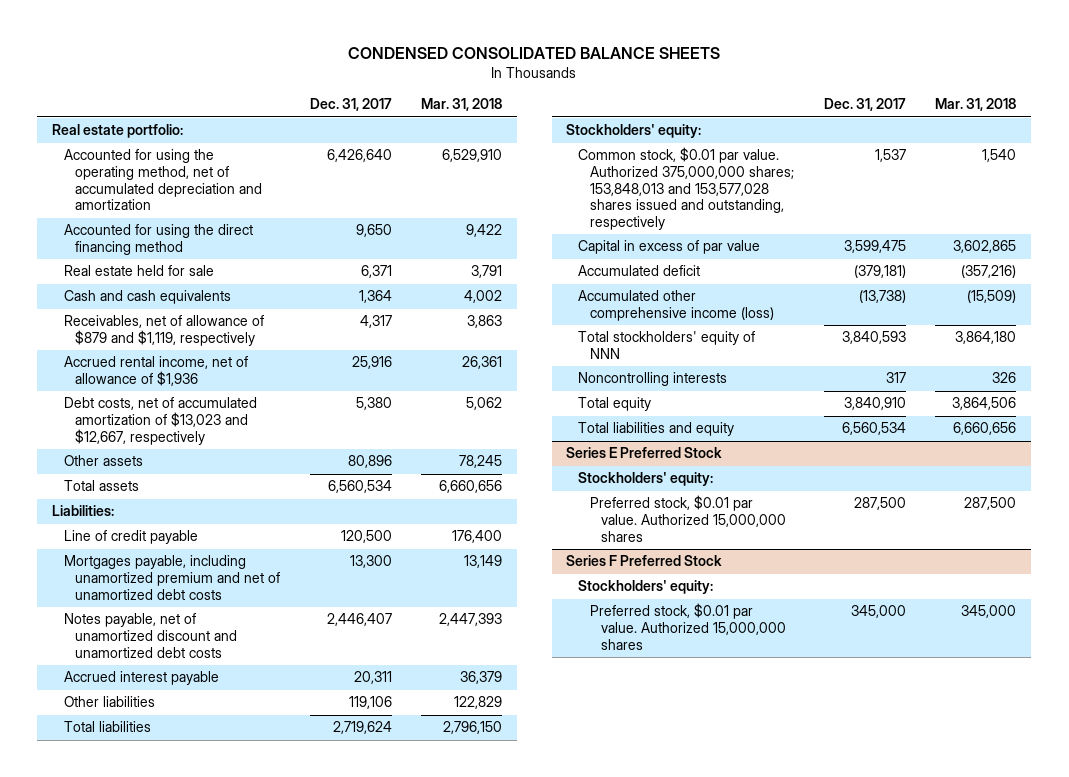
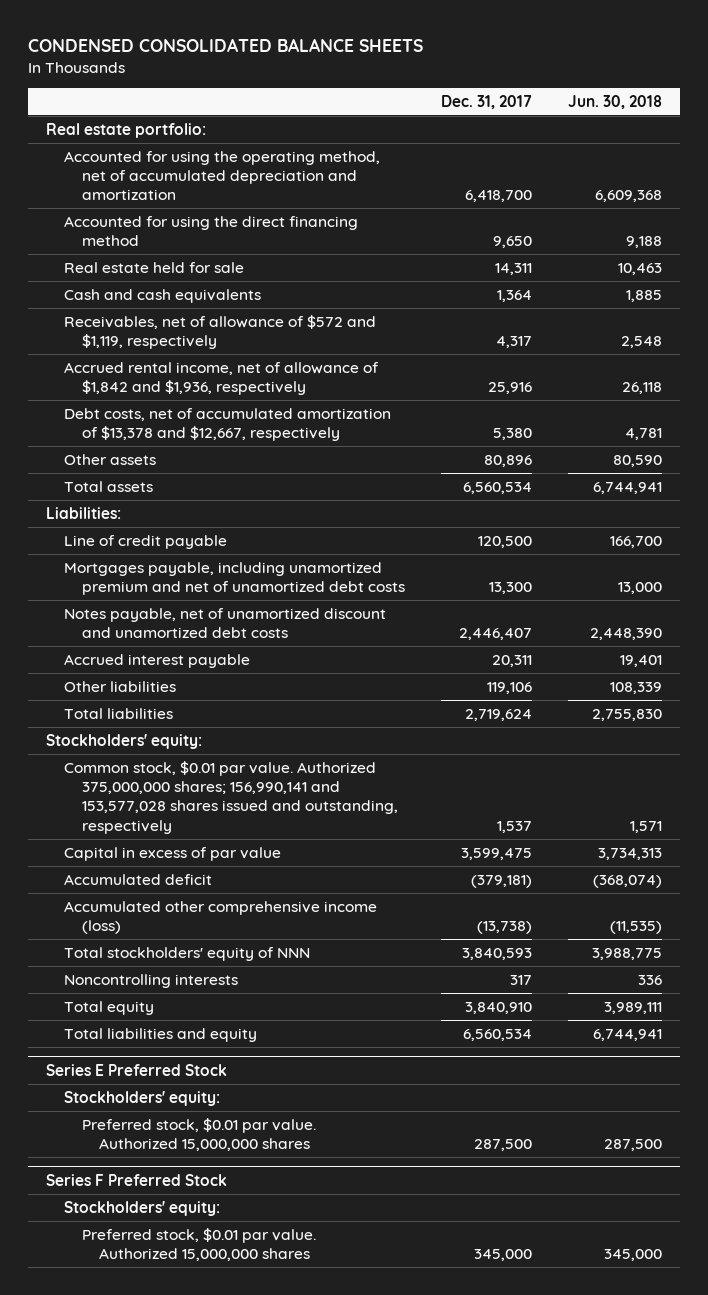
[421,98,503,112] Mar. 31, 2018 -> none
none -> [567,94,662,109] Jun. 30, 2018
[326,149,392,163] 6,426,640 -> [464,190,532,203] 6,418,700
[360,265,392,279] 6,371 -> [494,262,532,275] 14,311
[63,315,264,347] Receivables, net of allowance of $879 and $1,119, respectively -> [63,314,376,350] Receivables, net of allowance of $572 and $1,119, respectively
[63,356,248,387] Accrued rental income, net of allowance of $1,936 -> [63,361,379,396] Accrued rental income, net of allowance of $1,842 and $1,936, respectively
[63,397,257,445] Debt costs, net of accumulated amortization of $13,023 and $12,667, respectively -> [63,407,391,442] Debt costs, net of accumulated amortization of $13,378 and $12,667, respectively
[578,147,794,231] Common stock, $0.01 par value. Authorized 375,000,000 shares; 153,848,013 and 153,577,028 shares issued and outstanding, respectively -> [63,760,398,834] Common stock, $0.01 par value. Authorized 375,000,000 shares; 156,990,141 and 153,577,028 shares issued and outstanding, respectively

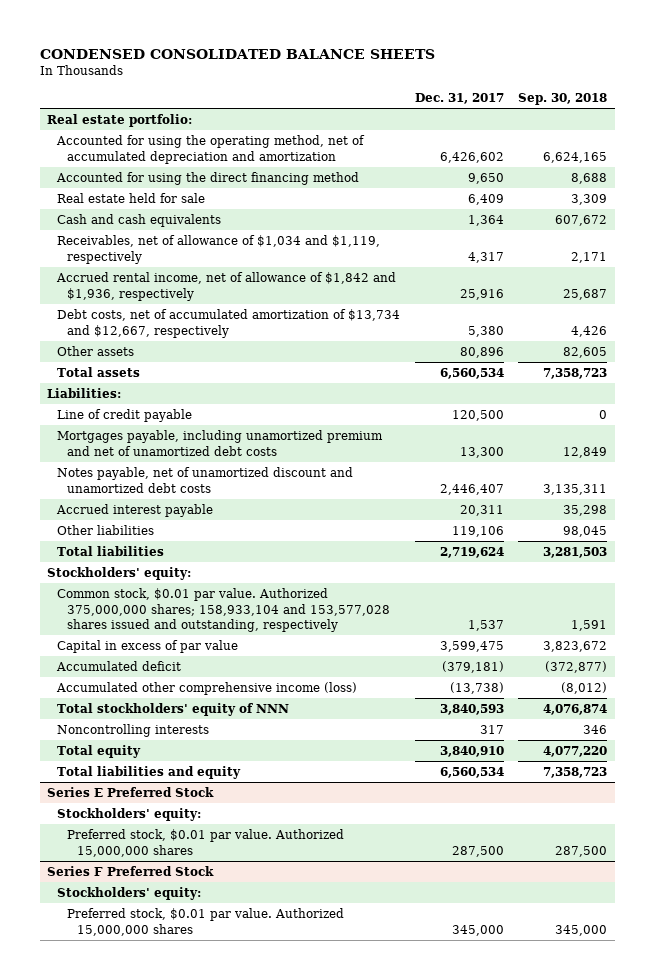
[567,94,662,109] Jun. 30, 2018 -> none
none -> [518,93,608,106] Sep. 30, 2018
[464,190,532,203] 6,418,700 -> [439,151,504,163] 6,426,602
[494,262,532,275] 14,311 -> [467,193,504,205] 6,409
[63,314,376,350] Receivables, net of allowance of $572 and $1,119, respectively -> [56,234,380,264] Receivables, net of allowance of $1,034 and $1,119, respectively
[63,407,391,442] Debt costs, net of accumulated amortization of $13,378 and $12,667, respectively -> [56,308,400,338] Debt costs, net of accumulated amortization of $13,734 and $12,667, respectively
[63,760,398,834] Common stock, $0.01 par value. Authorized 375,000,000 shares; 156,990,141 and 153,577,028 shares issued and outstanding, respectively -> [56,587,390,633] Common stock, $0.01 par value. Authorized 375,000,000 shares; 158,933,104 and 153,577,028 shares issued and outstanding, respectively

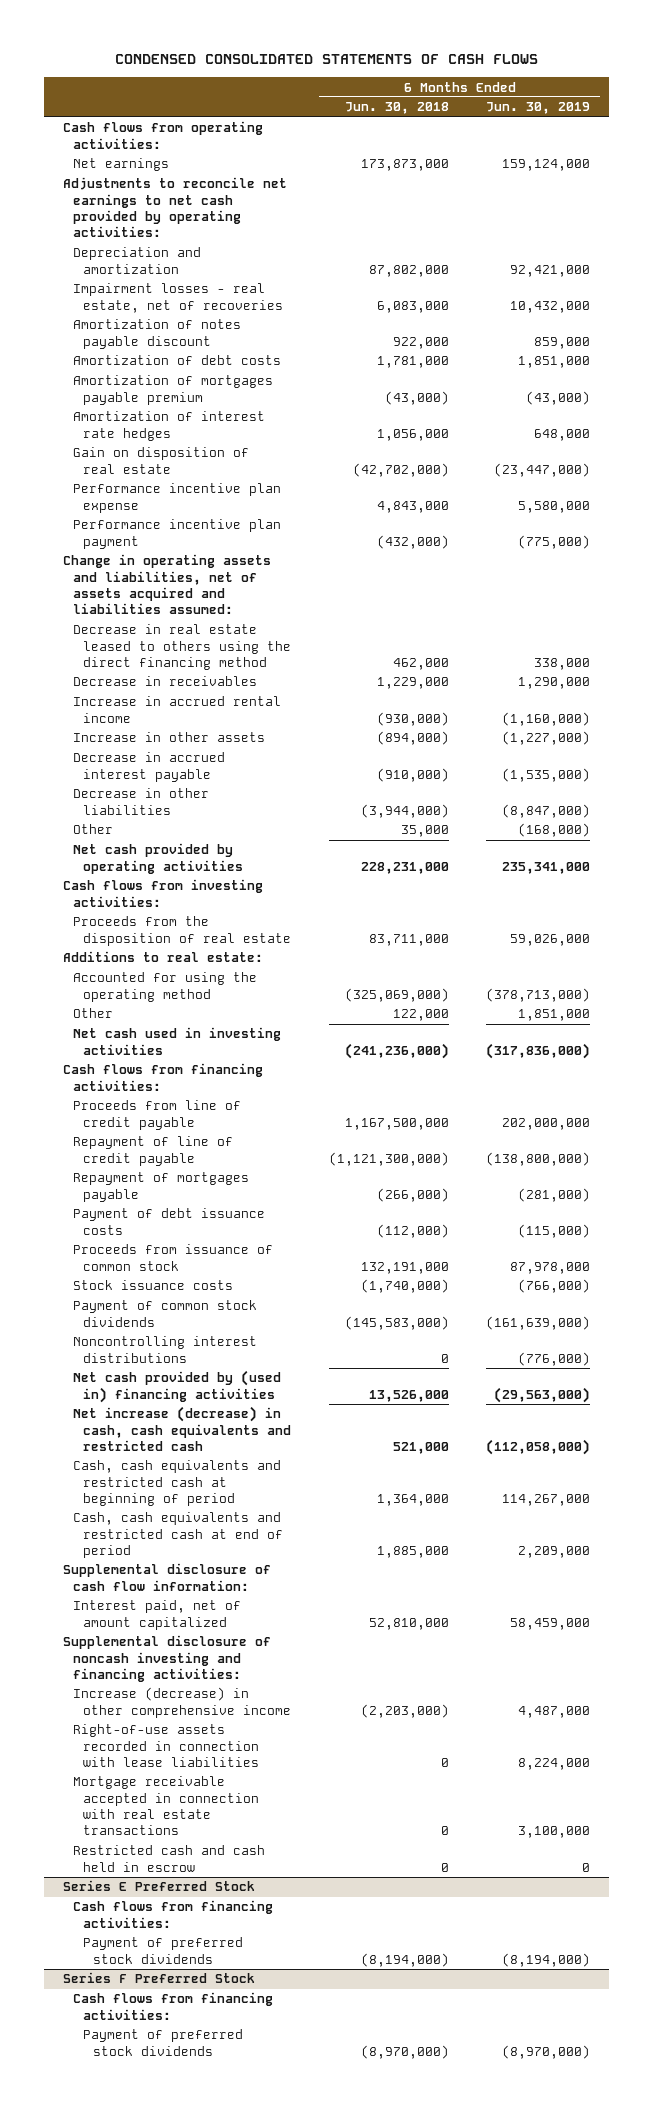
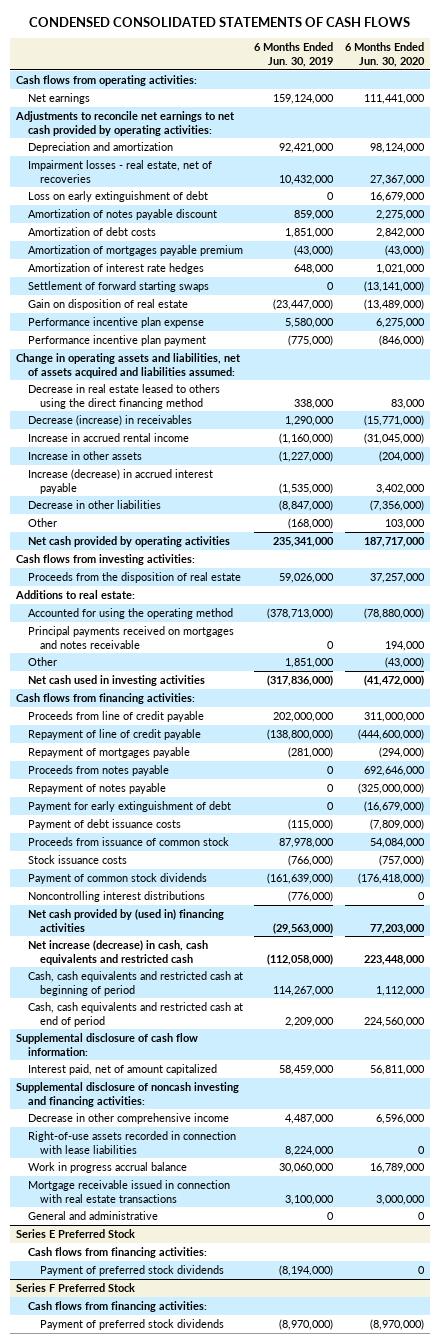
[344,102,449,115] Jun. 30, 2018 -> none
none -> [344,42,425,68] 6 Months Ended Jun. 30, 2020
none -> [27,190,208,202] Loss on early extinguishment of debt
none -> [27,280,209,292] Settlement of forward starting swaps
[73,676,258,687] Decrease in receivables -> [27,414,192,426] Decrease (increase) in receivables
[73,752,226,782] Decrease in accrued interest payable -> [27,468,213,494] Increase (decrease) in accrued interest payable
none -> [27,625,234,649] Principal payments received on mortgages and notes receivable
none -> [27,764,169,776] Proceeds from notes payable
none -> [27,782,166,794] Repayment of notes payable
none -> [27,800,231,812] Payment for early extinguishment of debt
[73,1687,292,1718] Increase (decrease) in other comprehensive income -> [27,1112,229,1124] Decrease in other comprehensive income
none -> [27,1161,187,1173] Work in progress accrual balance
[73,1776,260,1836] Mortgage receivable accepted in connection with real estate transactions -> [27,1179,230,1203] Mortgage receivable issued in connection with real estate transactions
[73,1845,266,1872] Restricted cash and cash held in escrow -> [27,1210,158,1220] General and administrative

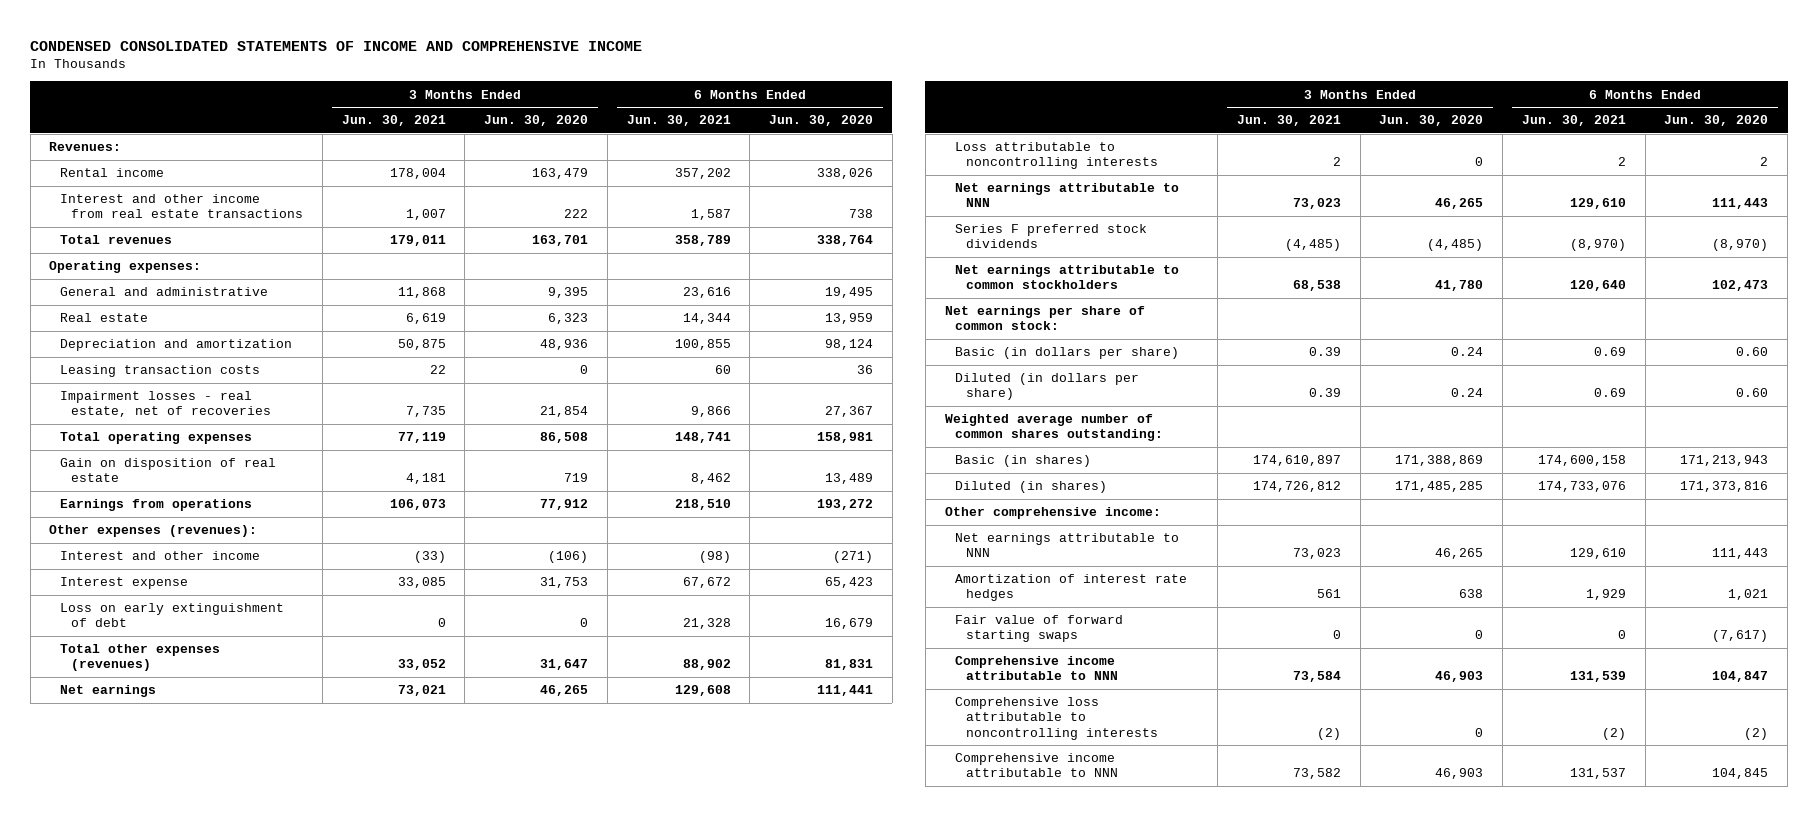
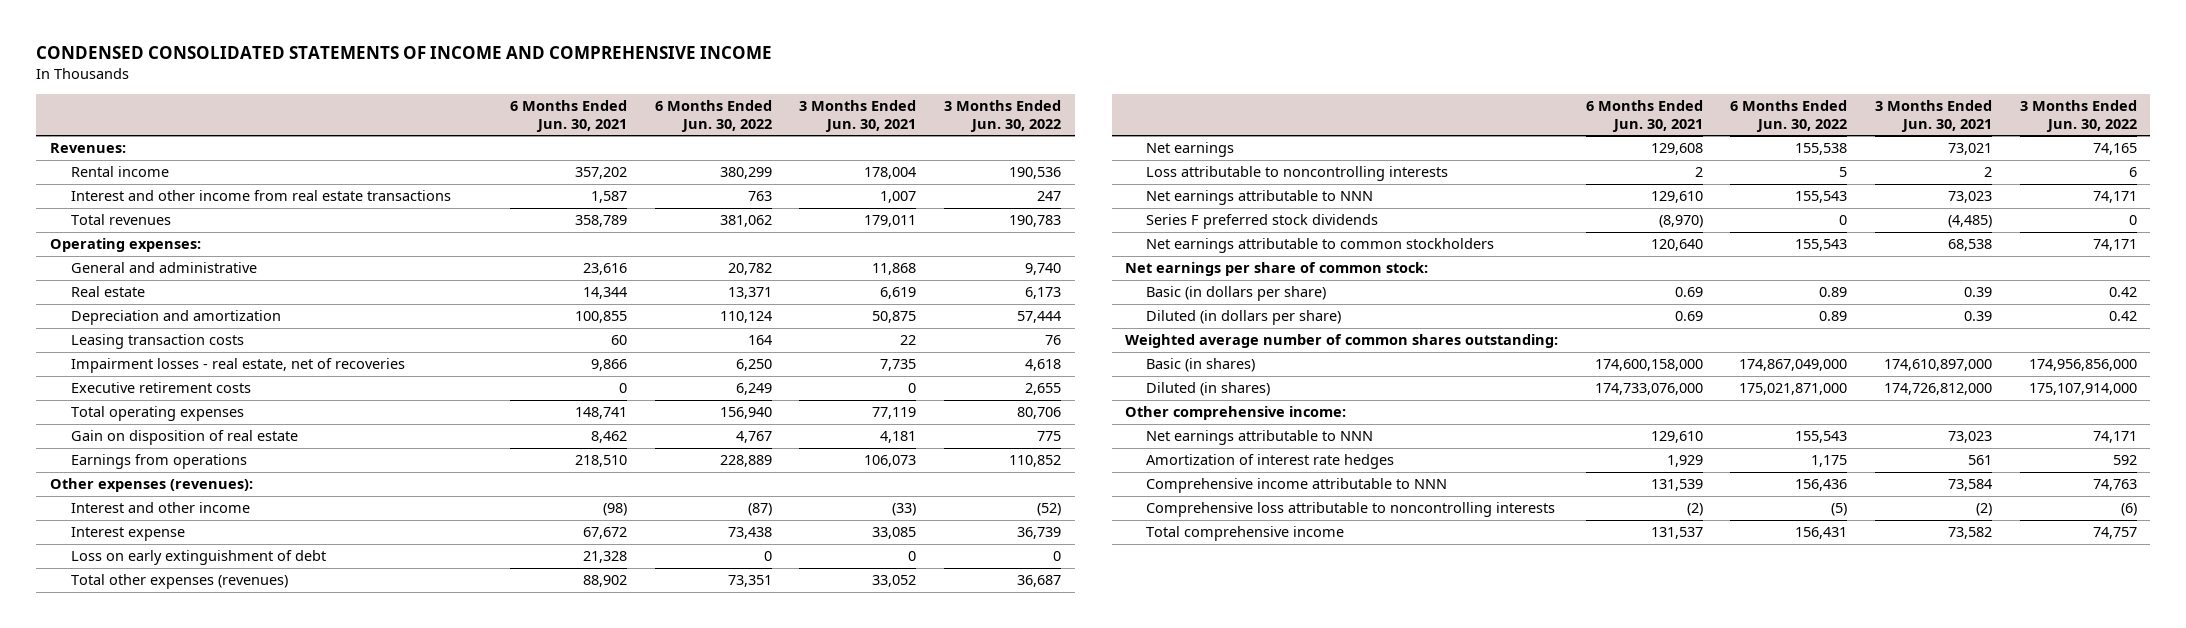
[484,115,589,127] Jun. 30, 2020 -> none
[769,115,874,127] Jun. 30, 2020 -> none
none -> [654,99,772,132] 6 Months Ended Jun. 30, 2022
none -> [944,99,1062,132] 3 Months Ended Jun. 30, 2022
none -> [70,382,251,394] Executive retirement costs
[1252,455,1341,467] 174,610,897 -> [1883,359,1992,372] 174,610,897,000
[1537,455,1626,467] 174,600,158 -> [1594,359,1703,372] 174,600,158,000
[1252,481,1341,493] 174,726,812 -> [1883,383,1992,396] 174,726,812,000
[1537,481,1626,493] 174,733,076 -> [1594,383,1703,396] 174,733,076,000
[955,615,1124,643] Fair value of forward starting swaps -> none
[955,753,1119,778] Comprehensive income attributable to NNN -> [1146,526,1345,542] Total comprehensive income

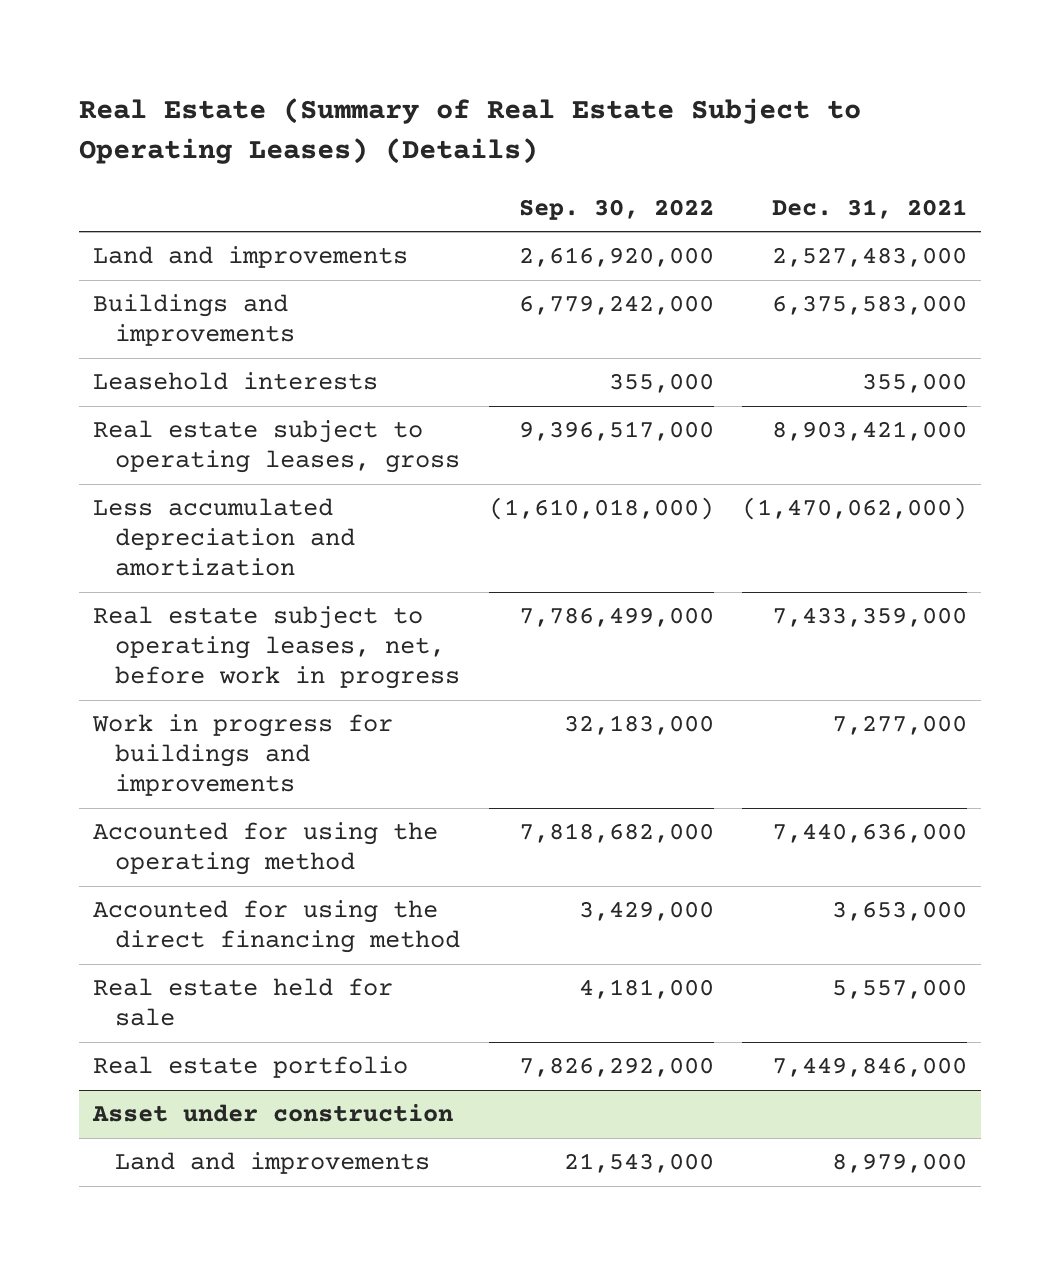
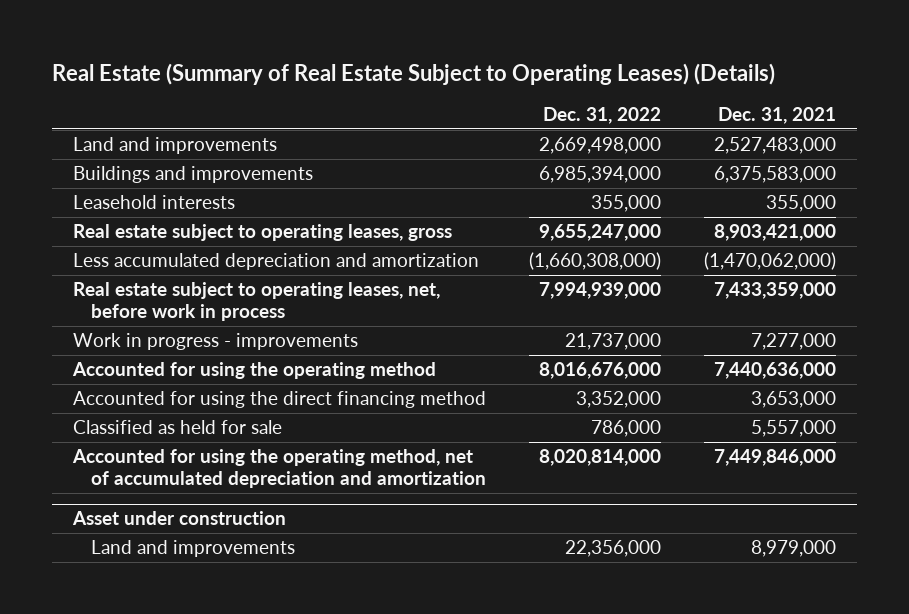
[518,198,714,220] Sep. 30, 2022 -> none
none -> [543,106,662,124] Dec. 31, 2022
[93,606,461,690] Real estate subject to operating leases, net, before work in progress -> [73,282,441,322] Real estate subject to operating leases, net, before work in process
[92,714,394,797] Work in progress for buildings and improvements -> [73,333,359,351] Work in progress - improvements
[93,978,394,1027] Real estate held for sale -> [73,420,283,435] Classified as held for sale
[93,1056,409,1079] Real estate portfolio -> [72,449,487,489] Accounted for using the operating method, net of accumulated depreciation and amortization

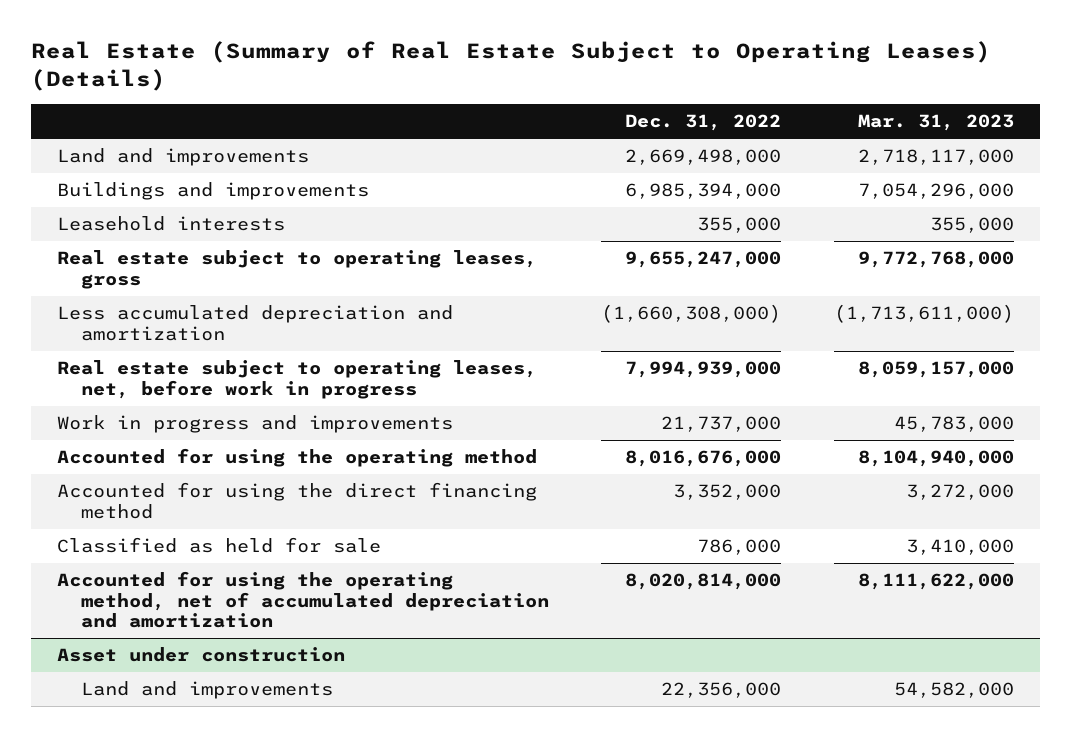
[717,106,836,124] Dec. 31, 2021 -> none
none -> [858,114,1015,132] Mar. 31, 2023
[73,282,441,322] Real estate subject to operating leases, net, before work in process -> [57,360,538,399] Real estate subject to operating leases, net, before work in progress
[73,333,359,351] Work in progress - improvements -> [57,415,454,434] Work in progress and improvements

